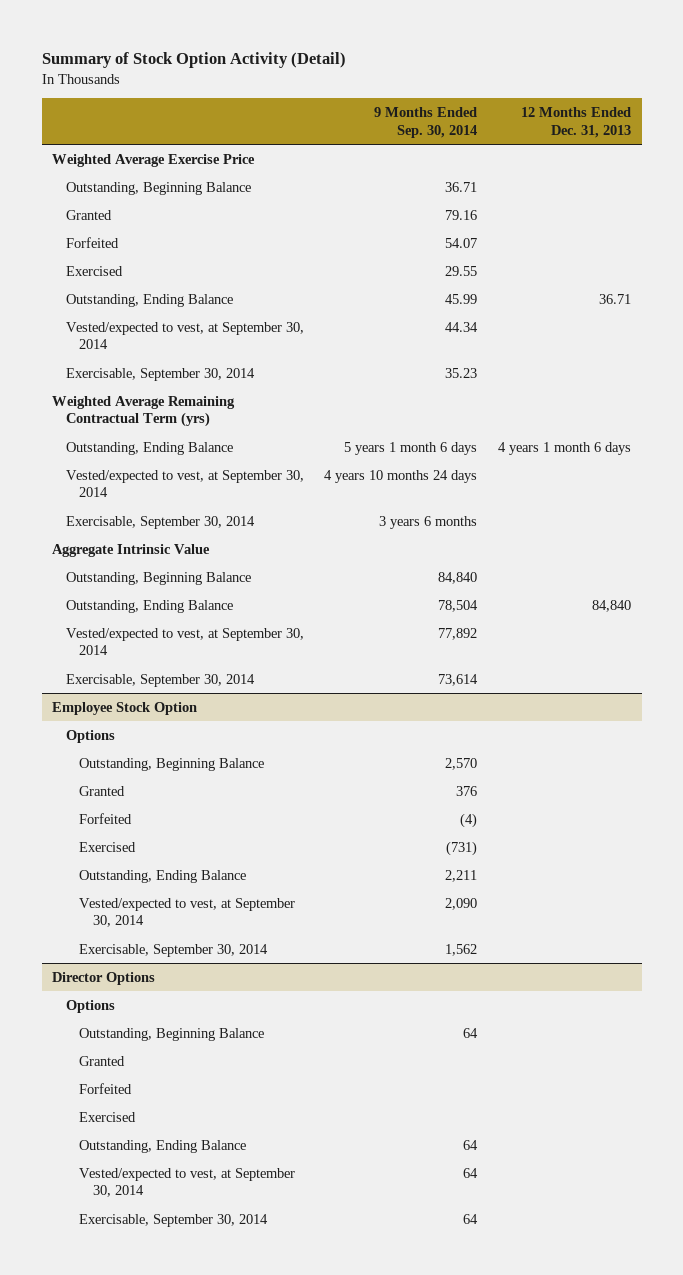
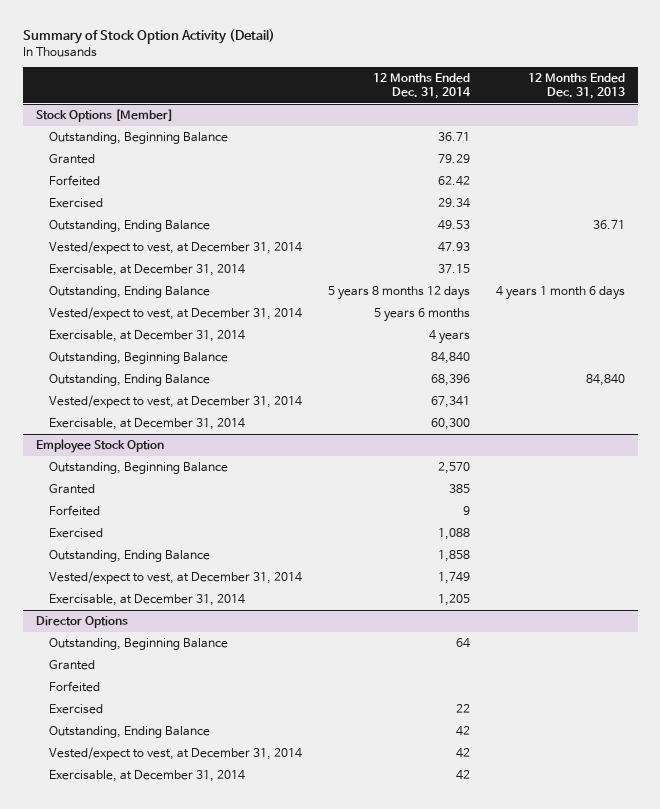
[374,107,478,138] 9 Months Ended Sep. 30, 2014 -> none
none -> [372,73,471,99] 12 Months Ended Dec. 31, 2014
[52,153,256,167] Weighted Average Exercise Price -> none
none -> [35,109,173,123] Stock Options [Member]
[52,395,236,428] Weighted Average Remaining Contractual Term (yrs) -> none
[65,321,304,350] Vested/expected to vest, at September 30, 2014 -> [49,241,303,255] Vested/expect to vest, at December 31, 2014
[65,367,255,381] Exercisable, September 30, 2014 -> [49,264,246,277] Exercisable, at December 31, 2014
[52,543,211,557] Aggregate Intrinsic Value -> none
[65,469,304,498] Vested/expected to vest, at September 30, 2014 -> [49,307,303,321] Vested/expect to vest, at December 31, 2014
[65,515,255,529] Exercisable, September 30, 2014 -> [49,330,246,343] Exercisable, at December 31, 2014
[65,627,304,656] Vested/expected to vest, at September 30, 2014 -> [49,395,303,409] Vested/expect to vest, at December 31, 2014
[65,673,255,687] Exercisable, September 30, 2014 -> [49,418,246,431] Exercisable, at December 31, 2014
[65,729,115,743] Options -> none
[79,897,296,928] Vested/expected to vest, at September 30, 2014 -> [49,571,303,585] Vested/expect to vest, at December 31, 2014
[79,943,269,957] Exercisable, September 30, 2014 -> [49,594,246,607] Exercisable, at December 31, 2014
[65,999,115,1013] Options -> none
[79,1167,296,1198] Vested/expected to vest, at September 30, 2014 -> [49,747,303,761] Vested/expect to vest, at December 31, 2014
[79,1213,269,1227] Exercisable, September 30, 2014 -> [49,770,246,783] Exercisable, at December 31, 2014

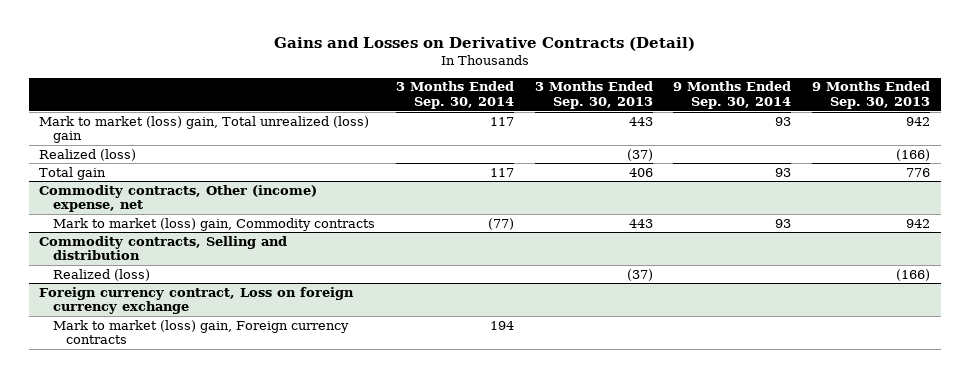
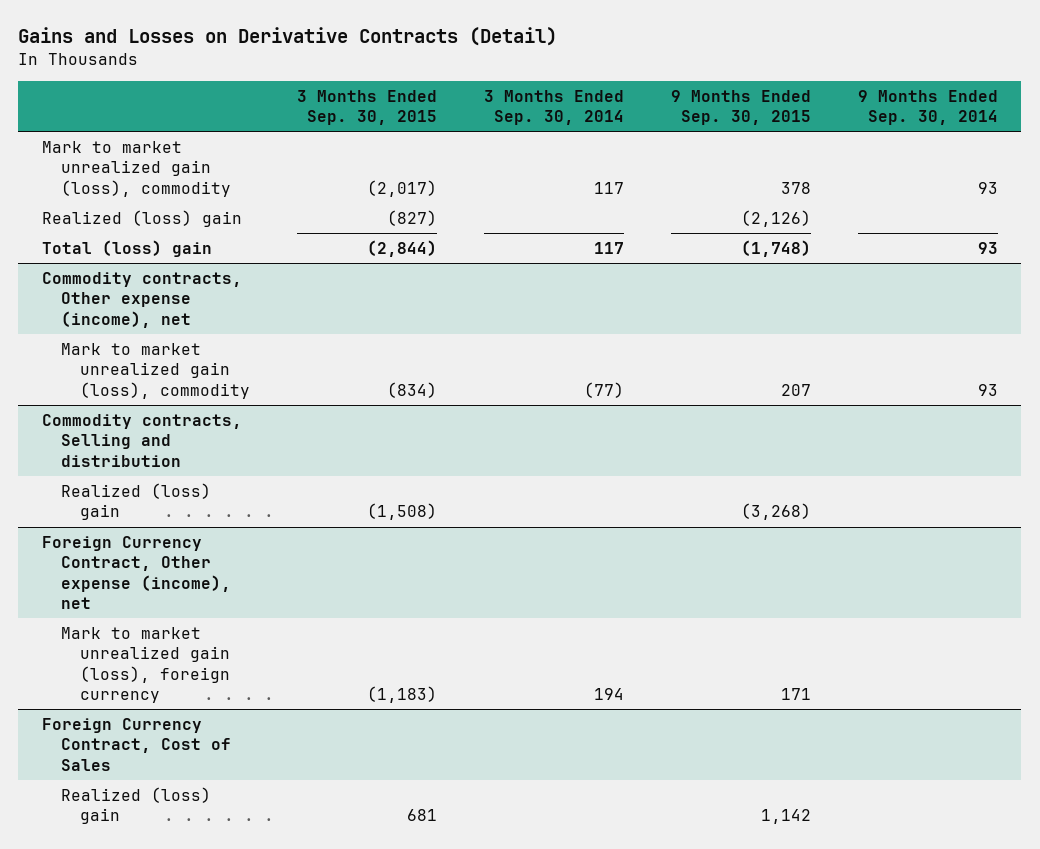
[534,81,653,110] 3 Months Ended Sep. 30, 2013 -> none
[812,81,931,110] 9 Months Ended Sep. 30, 2013 -> none
none -> [297,89,438,125] 3 Months Ended Sep. 30, 2015
none -> [671,89,812,125] 9 Months Ended Sep. 30, 2015
[39,115,370,144] Mark to market (loss) gain, Total unrealized (loss) gain -> [41,140,232,197] Mark to market unrealized gain (loss), commodity
[39,148,137,161] Realized (loss) -> [41,209,242,227] Realized (loss) gain
[39,166,107,180] Total gain -> [41,239,212,257] Total (loss) gain
[39,184,318,213] Commodity contracts, Other (income) expense, net -> [41,271,242,328] Commodity contracts, Other expense (income), net
[52,217,375,231] Mark to market (loss) gain, Commodity contracts -> [61,342,251,399] Mark to market unrealized gain (loss), commodity
[39,286,355,315] Foreign currency contract, Loss on foreign currency exchange -> none
[52,319,349,345] Mark to market (loss) gain, Foreign currency contracts -> none
[52,268,150,281] Realized (loss) -> [61,482,212,521] Realized (loss) gain
none -> [41,535,232,610] Foreign Currency Contract, Other expense (income), net
none -> [61,626,231,704] Mark to market unrealized gain (loss), foreign currency
none -> [41,717,232,771] Foreign Currency Contract, Cost of Sales
none -> [61,786,212,825] Realized (loss) gain

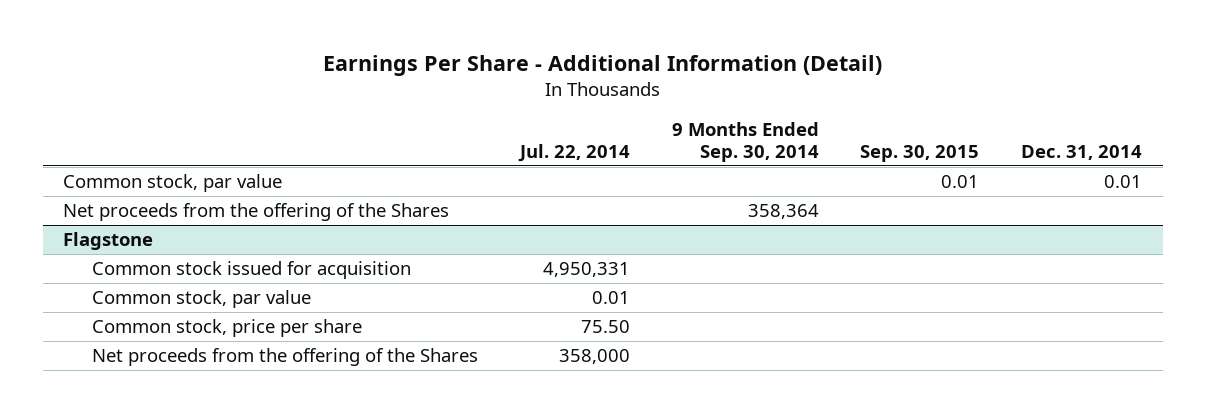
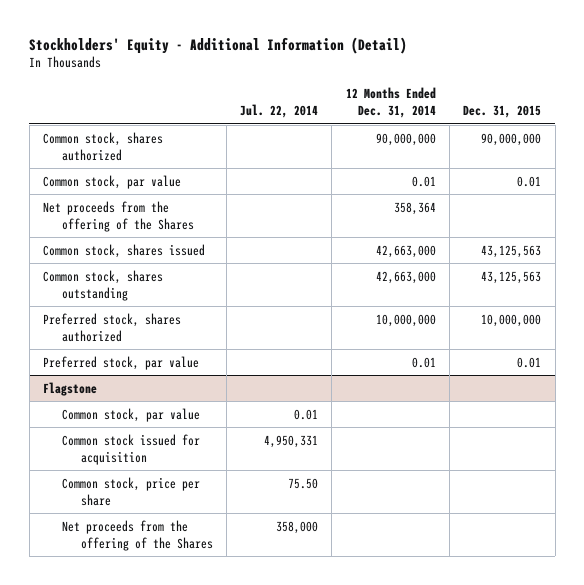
[322,55,882,77] Earnings Per Share - Additional Information (Detail) -> [29,36,408,54] Stockholders' Equity - Additional Information (Detail)
[671,122,819,162] 9 Months Ended Sep. 30, 2014 -> none
[860,144,980,162] Sep. 30, 2015 -> none
[1020,144,1142,160] Dec. 31, 2014 -> none
none -> [345,87,436,119] 12 Months Ended Dec. 31, 2014
none -> [463,105,542,119] Dec. 31, 2015
none -> [43,131,164,161] Common stock, shares authorized
none -> [43,243,206,258] Common stock, shares issued
none -> [43,269,164,301] Common stock, shares outstanding
none -> [43,312,182,342] Preferred stock, shares authorized
none -> [43,355,200,370] Preferred stock, par value
[92,261,412,280] Common stock issued for acquisition -> [61,433,200,465] Common stock issued for acquisition

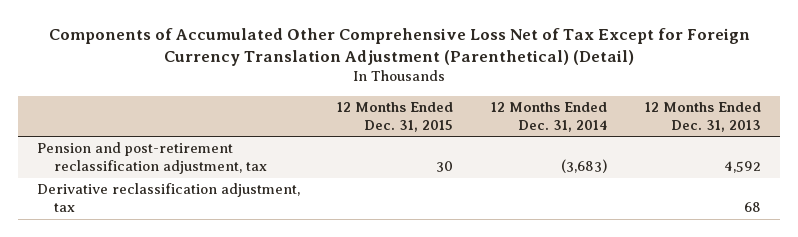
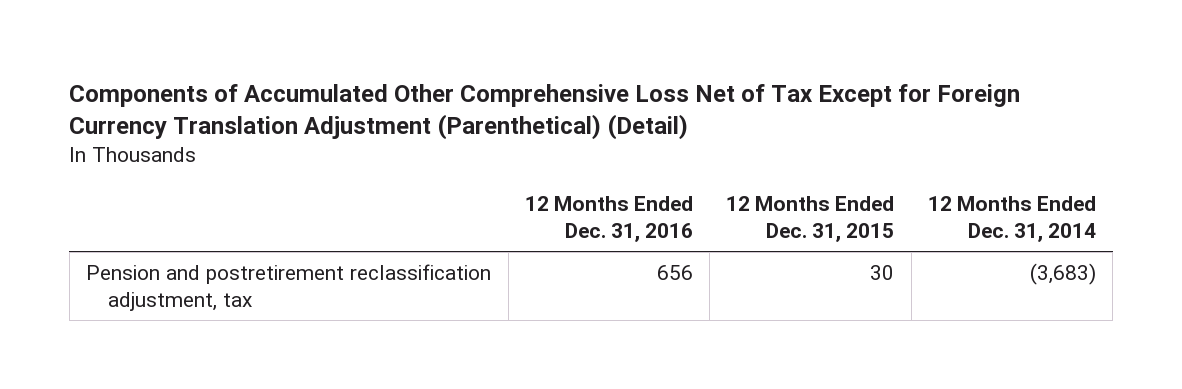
[645,101,762,133] 12 Months Ended Dec. 31, 2013 -> none
none -> [524,196,693,243] 12 Months Ended Dec. 31, 2016
[36,183,300,213] Derivative reclassification adjustment, tax -> none
[36,142,268,175] Pension and post-retirement reclassification adjustment, tax -> [86,264,492,312] Pension and postretirement reclassification adjustment, tax

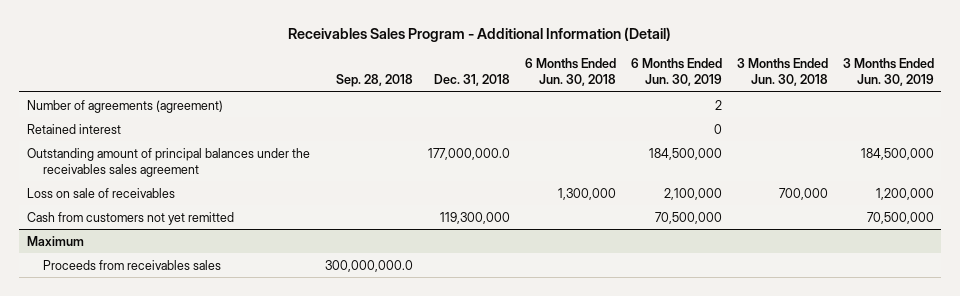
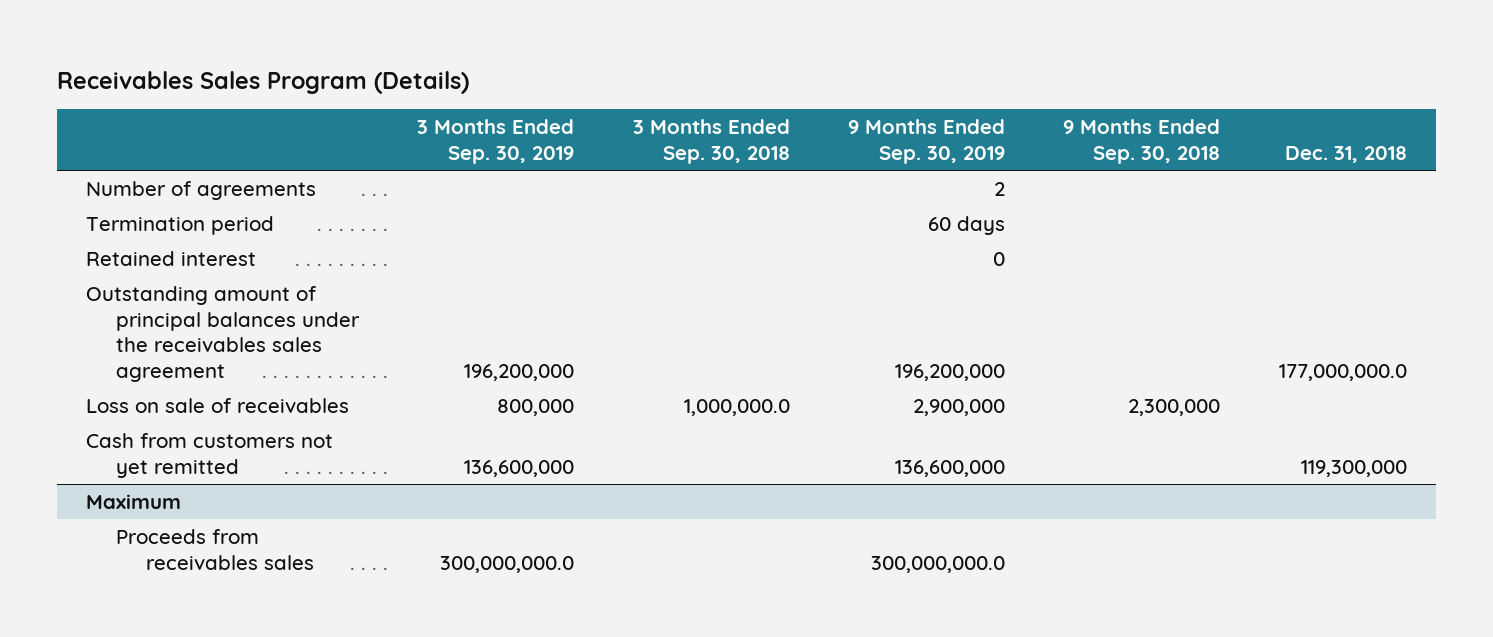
[288,26,672,42] Receivables Sales Program - Additional Information (Detail) -> [57,70,470,94] Receivables Sales Program (Details)
[335,73,413,87] Sep. 28, 2018 -> none
[524,57,616,86] 6 Months Ended Jun. 30, 2018 -> none
[630,57,722,86] 6 Months Ended Jun. 30, 2019 -> none
[736,57,828,86] 3 Months Ended Jun. 30, 2018 -> none
[842,57,934,86] 3 Months Ended Jun. 30, 2019 -> none
none -> [417,119,575,164] 3 Months Ended Sep. 30, 2019
none -> [632,119,790,164] 3 Months Ended Sep. 30, 2018
none -> [847,119,1005,164] 9 Months Ended Sep. 30, 2019
none -> [1063,119,1221,164] 9 Months Ended Sep. 30, 2018
[26,99,223,113] Number of agreements (agreement) -> [86,180,317,200] Number of agreements
none -> [86,215,275,235] Termination period

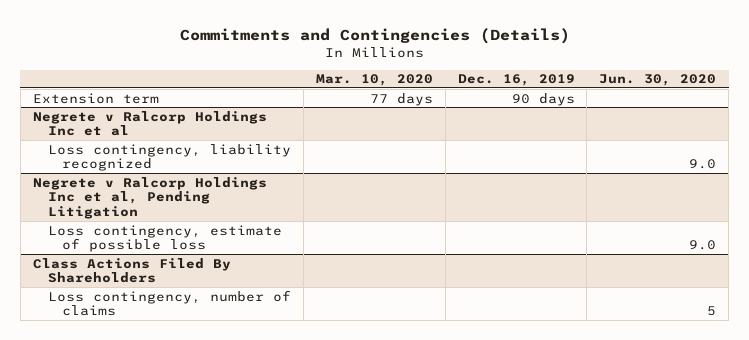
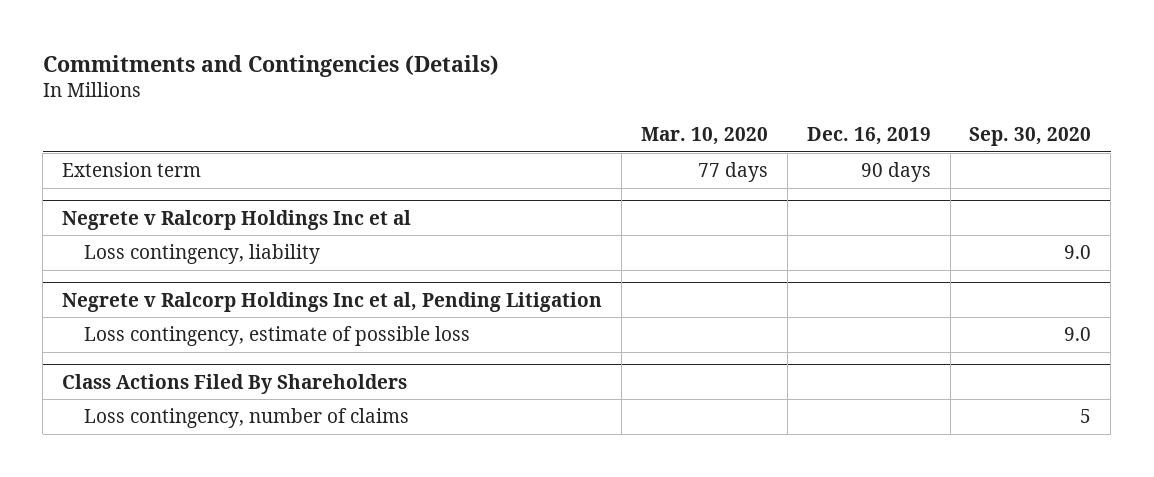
[599,74,717,87] Jun. 30, 2020 -> none
none -> [969,126,1092,146] Sep. 30, 2020
[47,143,291,172] Loss contingency, liability recognized -> [84,244,321,265] Loss contingency, liability

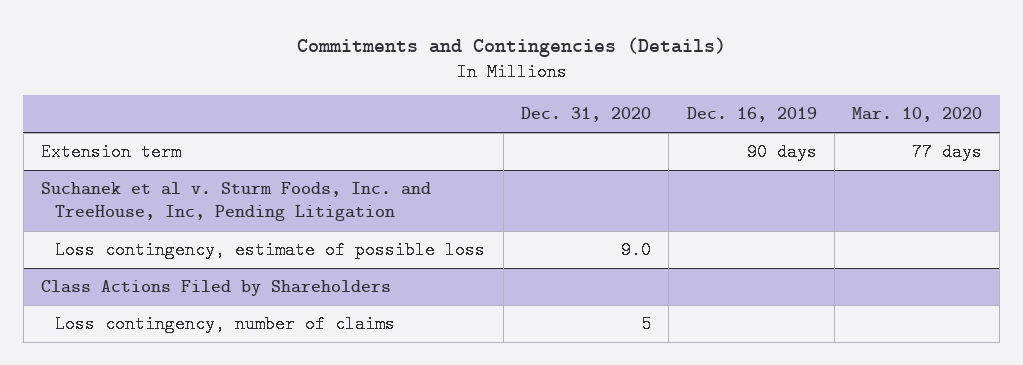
[969,126,1092,146] Sep. 30, 2020 -> none
none -> [521,107,652,123] Dec. 31, 2020
[62,209,412,230] Negrete v Ralcorp Holdings Inc et al -> none
[84,244,321,265] Loss contingency, liability -> none
[62,291,603,312] Negrete v Ralcorp Holdings Inc et al, Pending Litigation -> none
[84,326,471,347] Loss contingency, estimate of possible loss -> none
none -> [41,182,432,222] Suchanek et al v. Sturm Foods, Inc. and TreeHouse, Inc, Pending Litigation
none -> [55,241,486,260] Loss contingency, estimate of possible loss
[62,373,408,394] Class Actions Filed By Shareholders -> [41,280,392,297] Class Actions Filed by Shareholders

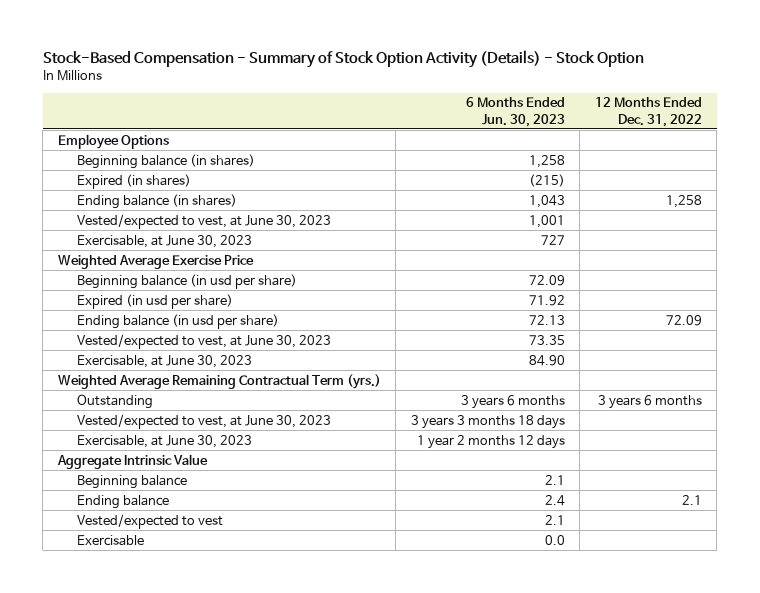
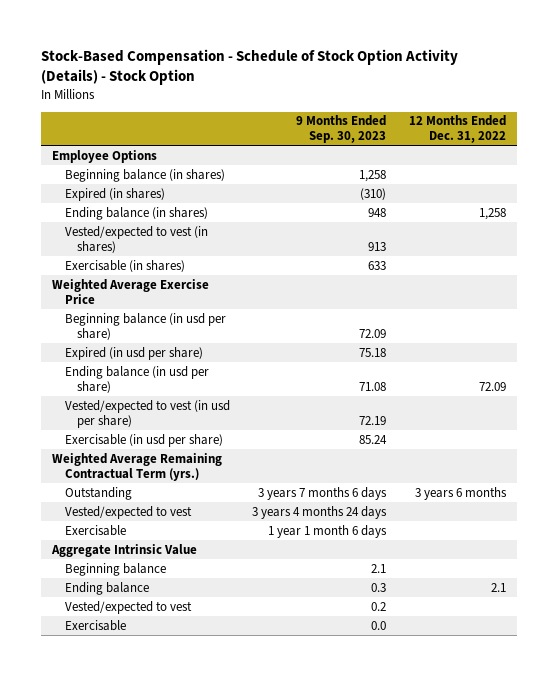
[42,49,644,68] Stock-Based Compensation - Summary of Stock Option Activity (Details) - Stock Option -> [40,49,458,86] Stock-Based Compensation - Schedule of Stock Option Activity (Details) - Stock Option
[465,97,565,127] 6 Months Ended Jun. 30, 2023 -> none
none -> [296,115,387,144] 9 Months Ended Sep. 30, 2023
[77,213,332,229] Vested/expected to vest, at June 30, 2023 -> [64,225,208,253] Vested/expected to vest (in shares)
[77,234,253,248] Exercisable, at June 30, 2023 -> [64,259,185,272] Exercisable (in shares)
[77,333,332,349] Vested/expected to vest, at June 30, 2023 -> [64,399,230,428] Vested/expected to vest (in usd per share)
[77,354,253,368] Exercisable, at June 30, 2023 -> [64,433,223,447] Exercisable (in usd per share)
[77,413,332,429] Vested/expected to vest, at June 30, 2023 -> [64,505,192,519] Vested/expected to vest
[77,434,253,448] Exercisable, at June 30, 2023 -> [64,524,126,536] Exercisable

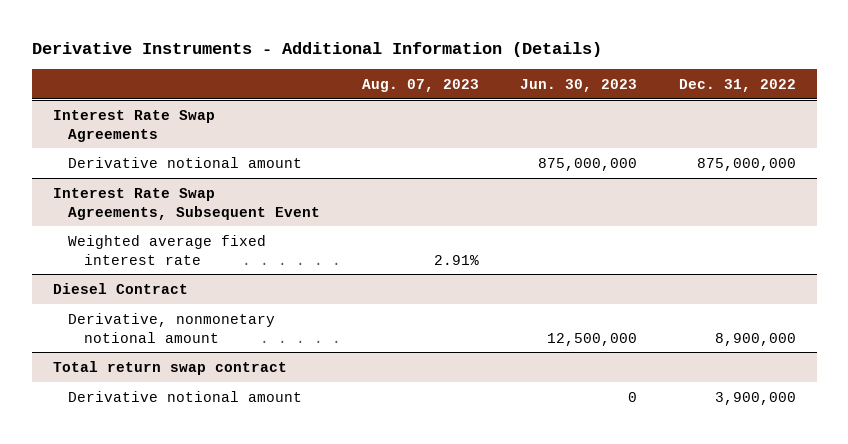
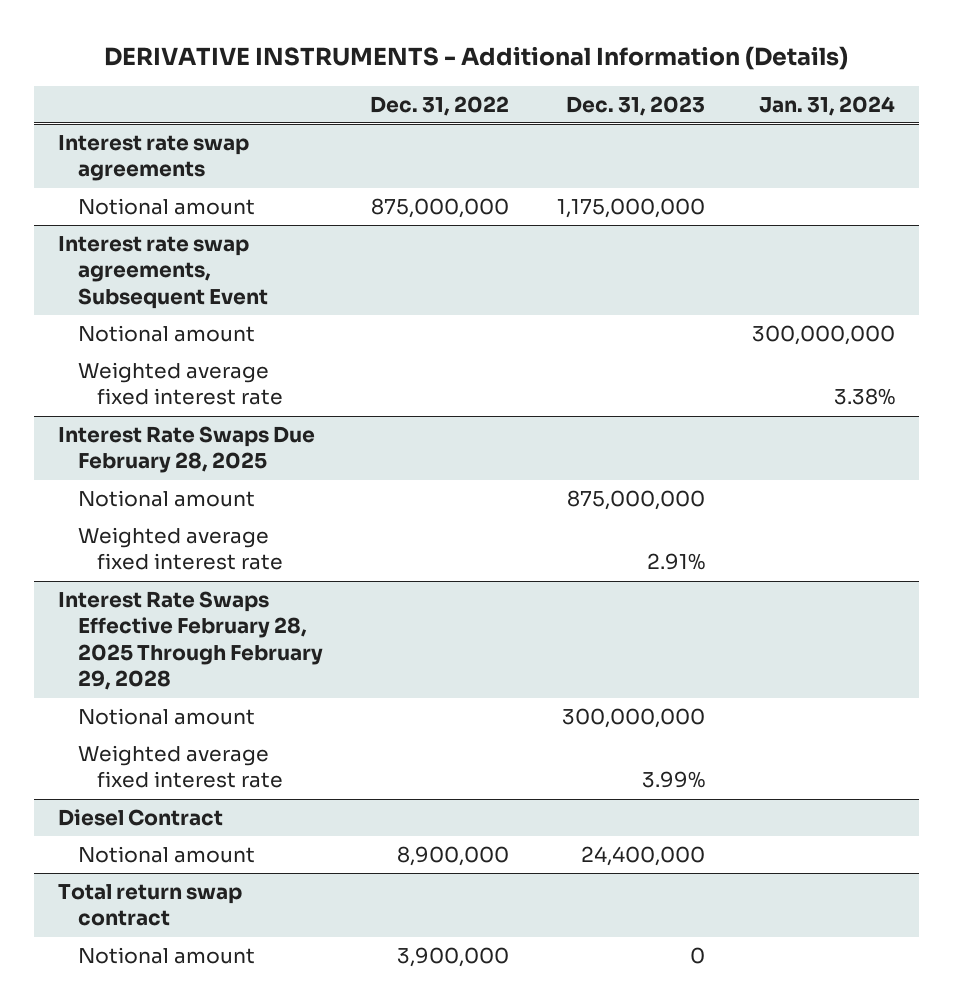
[31,42,602,58] Derivative Instruments - Additional Information (Details) -> [104,46,849,71] DERIVATIVE INSTRUMENTS - Additional Information (Details)
[361,78,479,92] Aug. 07, 2023 -> none
[520,78,638,92] Jun. 30, 2023 -> none
none -> [565,95,705,116] Dec. 31, 2023
none -> [759,95,896,116] Jan. 31, 2024
[52,109,215,142] Interest Rate Swap Agreements -> [57,134,249,182] Interest rate swap agreements
[68,156,303,168] Derivative notional amount -> [77,197,255,215] Notional amount
[52,187,321,220] Interest Rate Swap Agreements, Subsequent Event -> [57,235,268,309] Interest rate swap agreements, Subsequent Event
none -> [77,324,255,342] Notional amount
none -> [57,425,315,474] Interest Rate Swaps Due February 28, 2025
none -> [77,489,255,507] Notional amount
none -> [77,526,284,571] Weighted average fixed interest rate
none -> [57,590,323,691] Interest Rate Swaps Effective February 28, 2025 Through February 29, 2028
none -> [77,707,255,725] Notional amount
none -> [77,744,284,789] Weighted average fixed interest rate
[68,312,276,343] Derivative, nonmonetary notional amount -> [77,845,255,863] Notional amount
[68,390,303,402] Derivative notional amount -> [77,946,255,964] Notional amount

